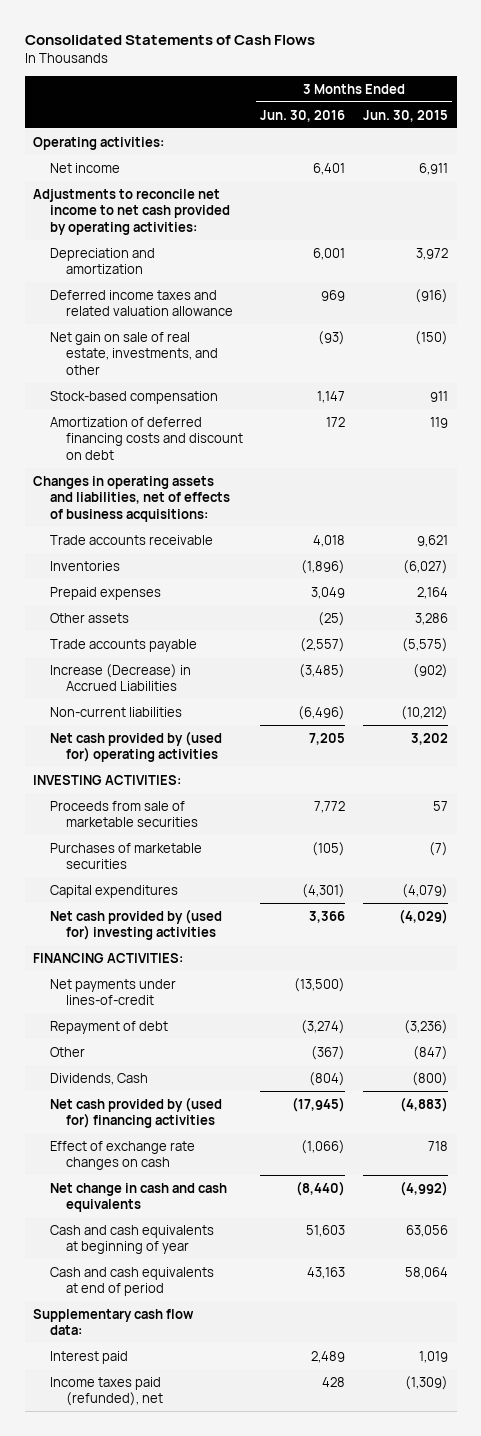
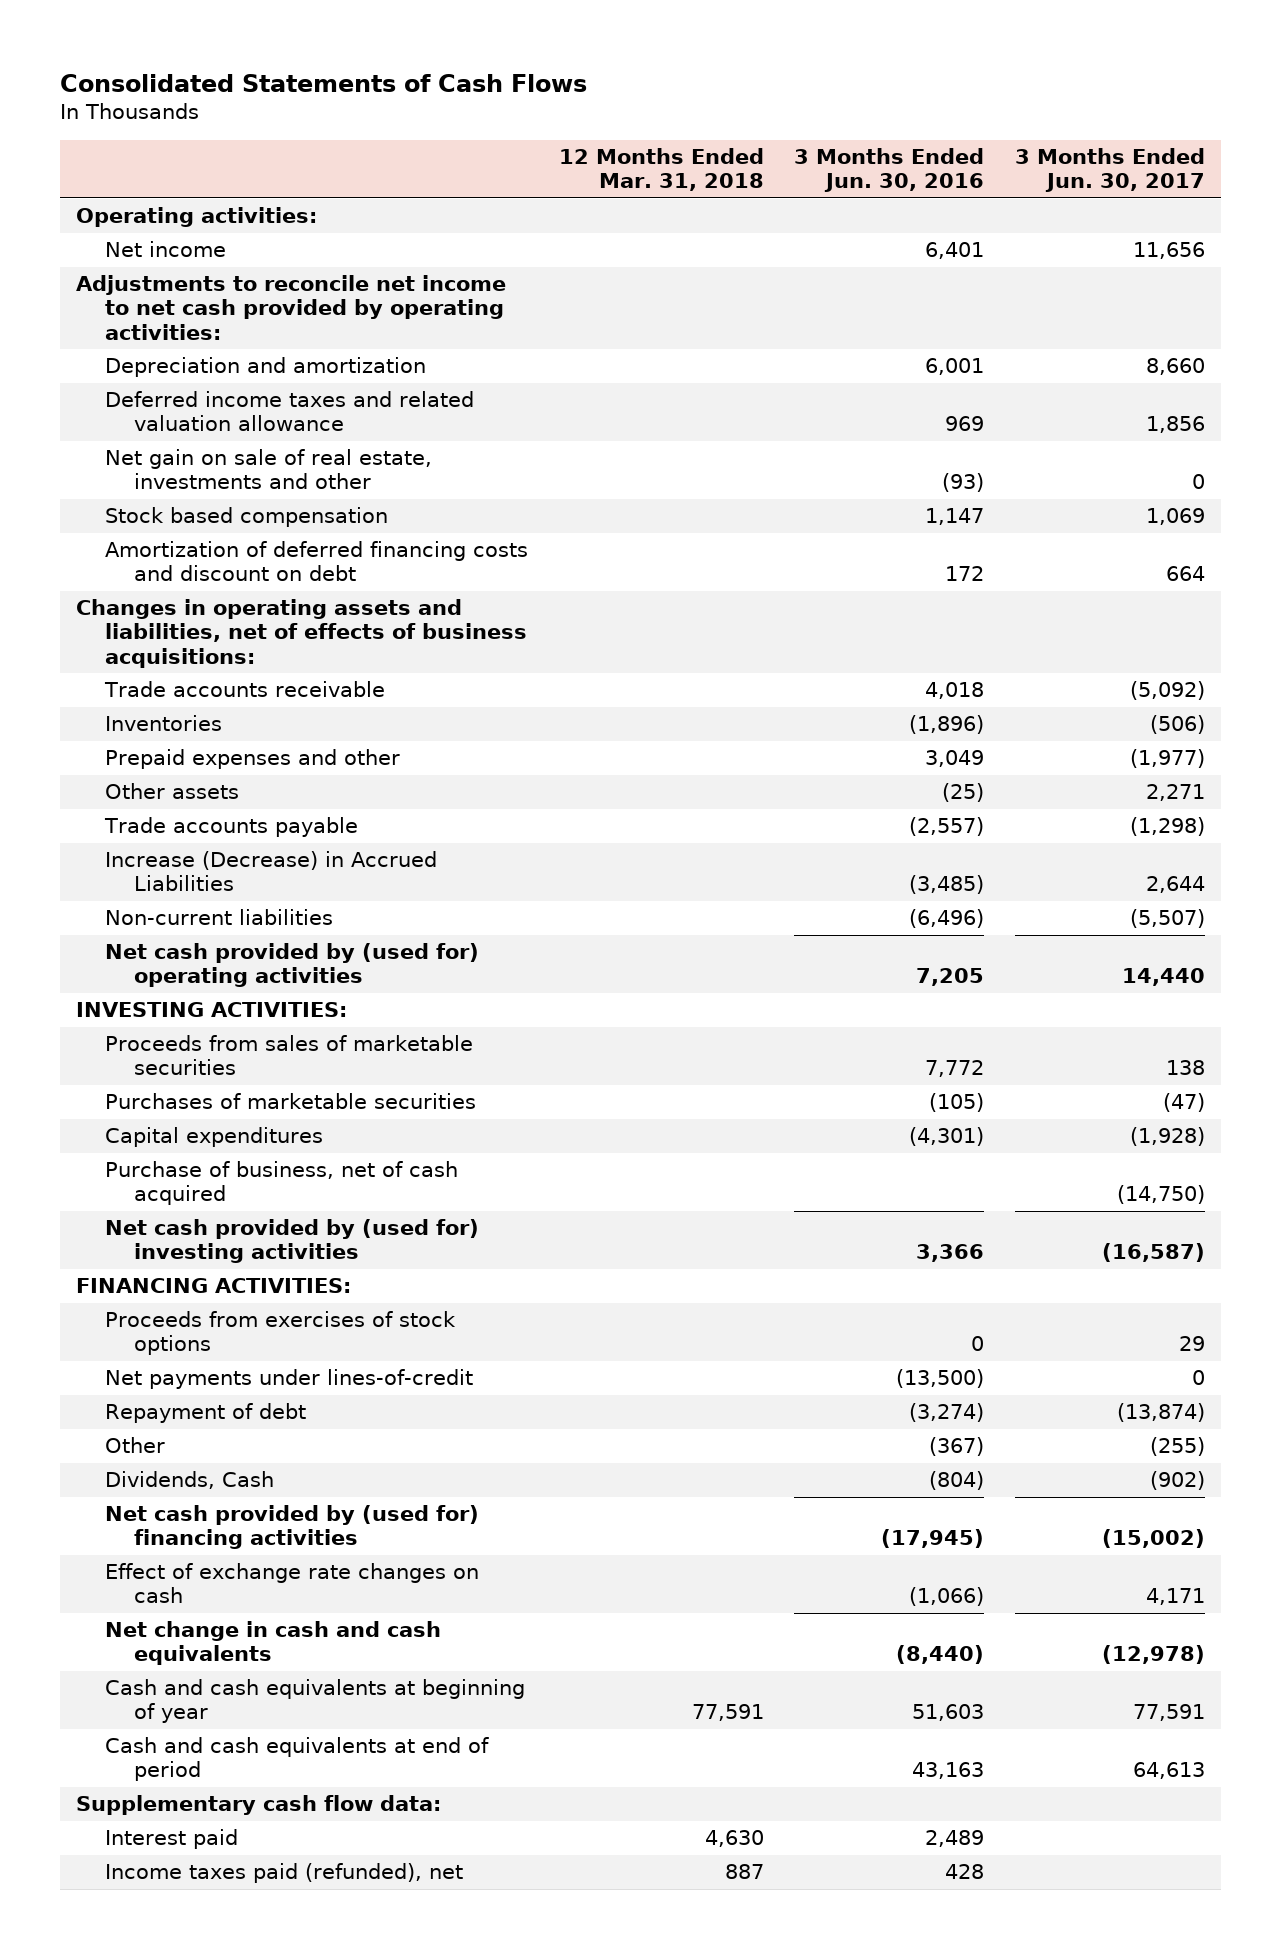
[362,109,448,122] Jun. 30, 2015 -> none
none -> [558,148,764,192] 12 Months Ended Mar. 31, 2018
none -> [1015,148,1206,193] 3 Months Ended Jun. 30, 2017
[49,331,218,376] Net gain on sale of real estate, investments, and other -> [104,449,432,490] Net gain on sale of real estate, investments and other
[49,390,218,404] Stock-based compensation -> [104,507,388,528] Stock based compensation
[49,586,161,600] Prepaid expenses -> [104,749,400,770] Prepaid expenses and other
[49,800,198,828] Proceeds from sale of marketable securities -> [104,1035,473,1076] Proceeds from sales of marketable securities
none -> [104,1161,458,1206] Purchase of business, net of cash acquired
none -> [104,1311,456,1356] Proceeds from exercises of stock options

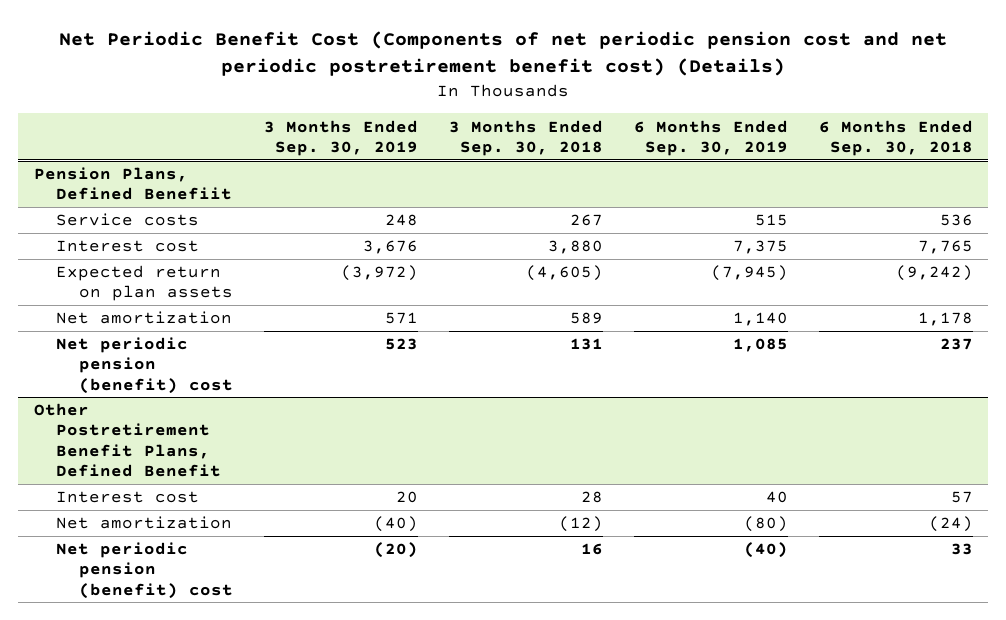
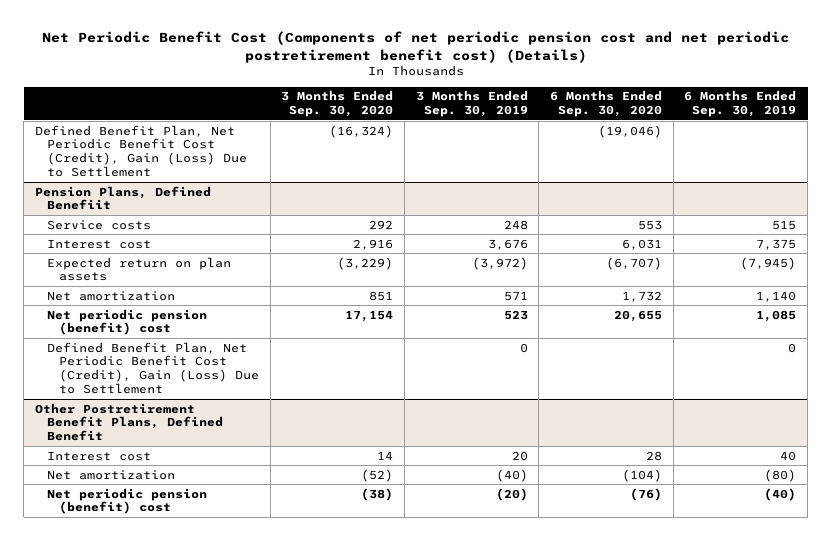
[448,119,603,156] 3 Months Ended Sep. 30, 2018 -> none
[818,119,973,156] 6 Months Ended Sep. 30, 2018 -> none
none -> [281,90,394,118] 3 Months Ended Sep. 30, 2020
none -> [550,90,663,118] 6 Months Ended Sep. 30, 2020
none -> [34,124,247,178] Defined Benefit Plan, Net Periodic Benefit Cost (Credit), Gain (Loss) Due to Settlement
none -> [46,341,260,395] Defined Benefit Plan, Net Periodic Benefit Cost (Credit), Gain (Loss) Due to Settlement

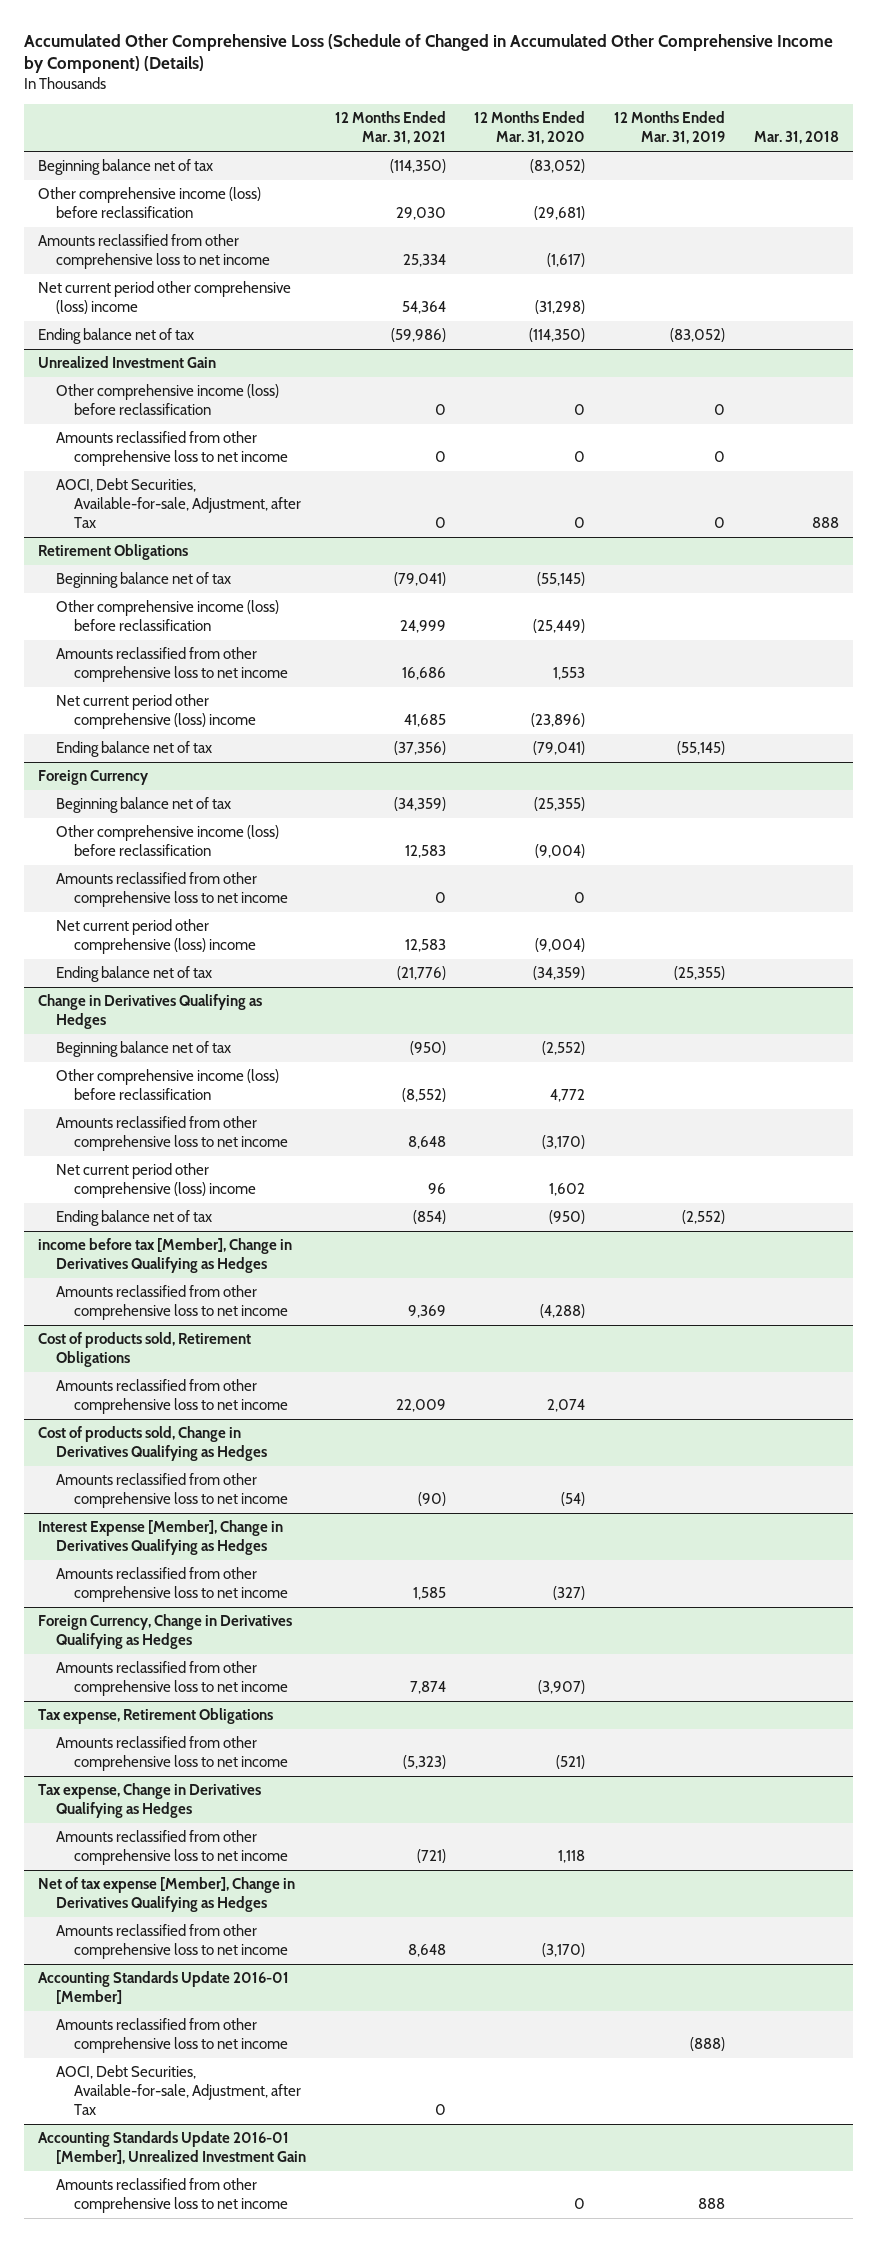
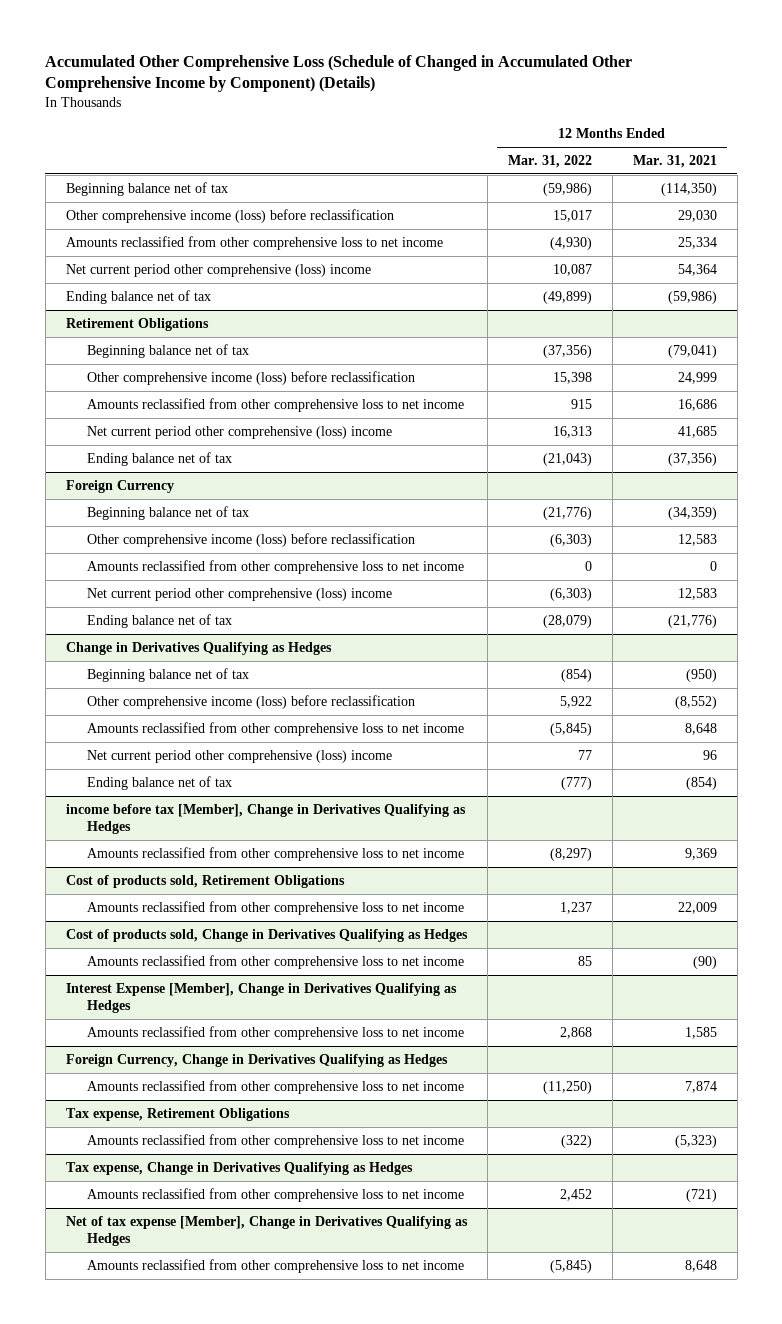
[474,111,586,145] 12 Months Ended Mar. 31, 2020 -> none
[614,111,726,145] 12 Months Ended Mar. 31, 2019 -> none
[753,131,839,145] Mar. 31, 2018 -> none
none -> [507,154,592,168] Mar. 31, 2022
[37,356,216,369] Unrealized Investment Gain -> none
[55,384,279,416] Other comprehensive income (loss) before reclassification -> none
[55,431,288,467] Amounts reclassified from other comprehensive loss to net income -> none
[55,478,301,529] AOCI, Debt Securities, Available-for-sale, Adjustment, after Tax -> none
[37,1971,289,2005] Accounting Standards Update 2016-01 [Member] -> none
[55,2018,288,2054] Amounts reclassified from other comprehensive loss to net income -> none
[55,2065,301,2116] AOCI, Debt Securities, Available-for-sale, Adjustment, after Tax -> none
[37,2131,306,2165] Accounting Standards Update 2016-01 [Member], Unrealized Investment Gain -> none
[55,2178,288,2214] Amounts reclassified from other comprehensive loss to net income -> none

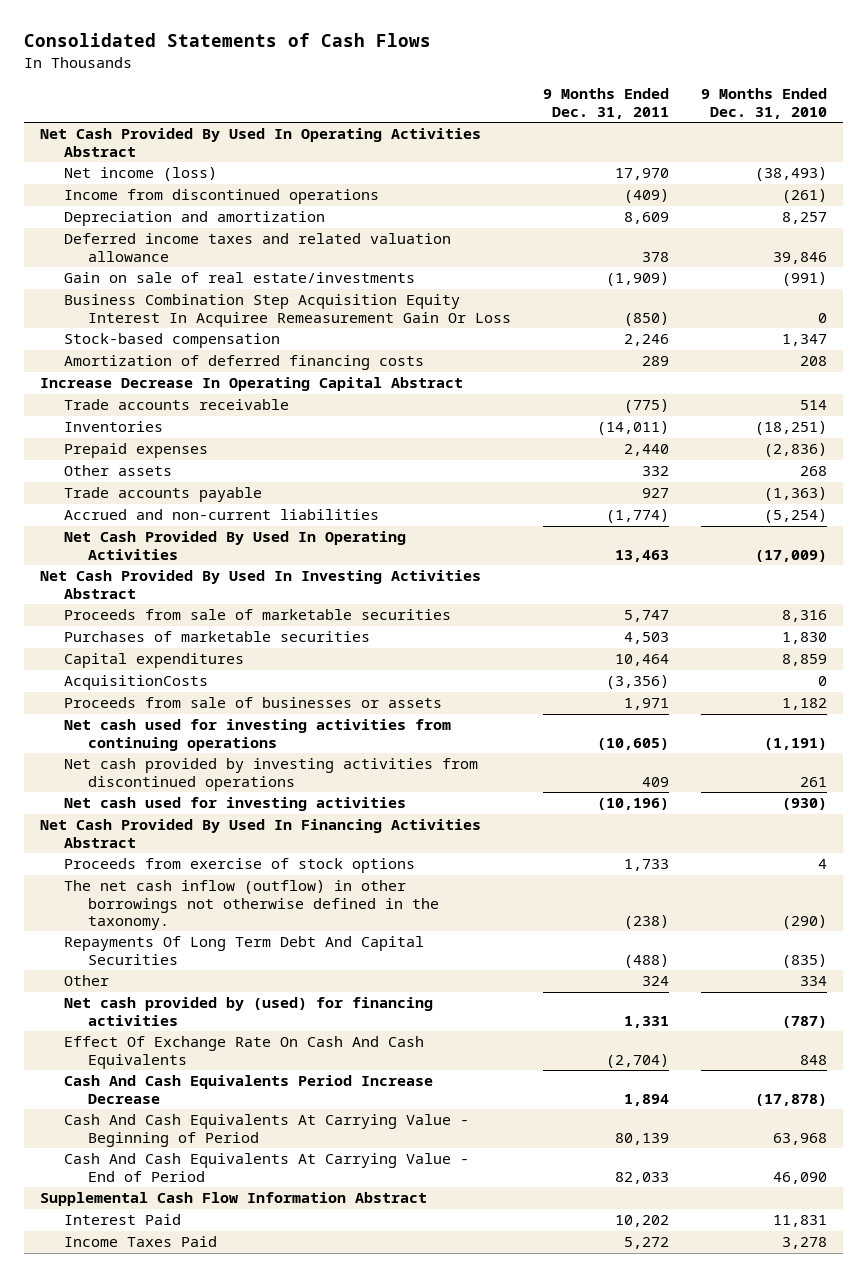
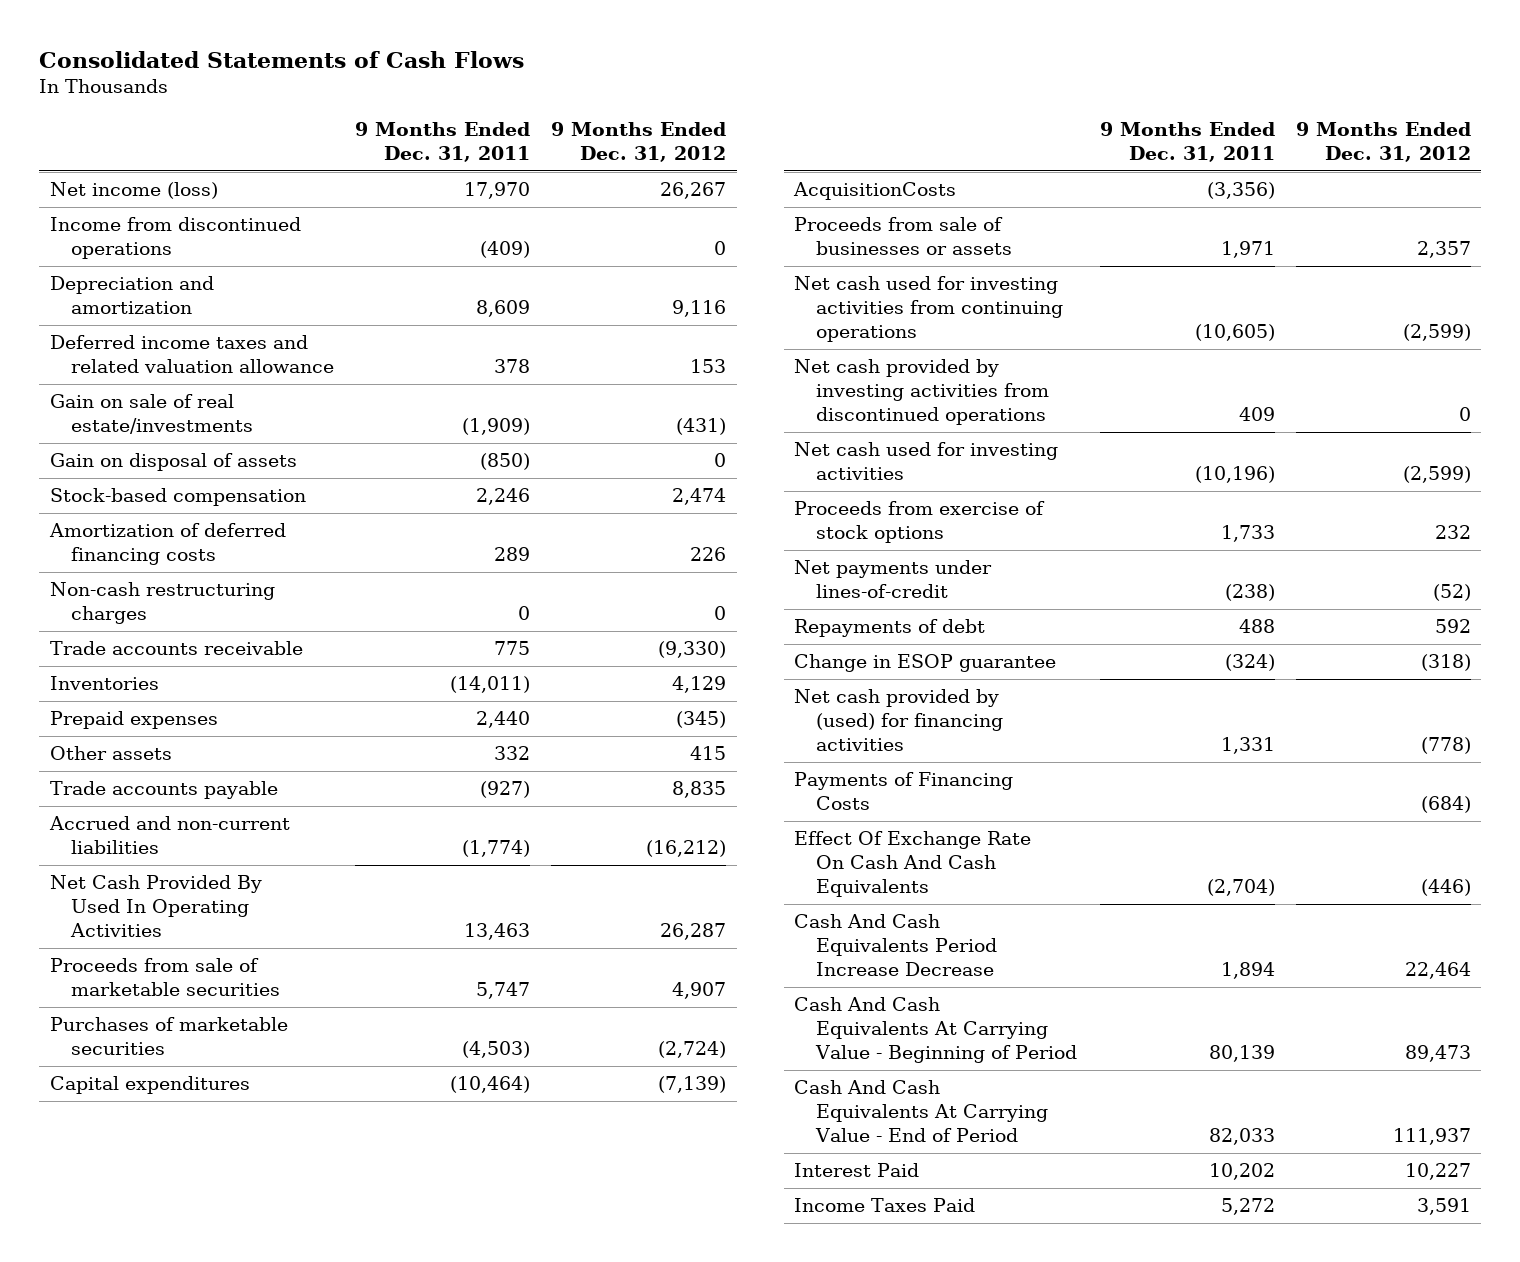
[700,88,827,119] 9 Months Ended Dec. 31, 2010 -> none
none -> [551,121,727,163] 9 Months Ended Dec. 31, 2012
[40,128,482,157] Net Cash Provided By Used In Operating Activities Abstract -> none
[63,294,511,327] Business Combination Step Acquisition Equity Interest In Acquiree Remeasurement Gain Or Loss -> none
none -> [49,453,297,472] Gain on disposal of assets
[40,377,464,392] Increase Decrease In Operating Capital Abstract -> none
none -> [49,582,275,625] Non-cash restructuring charges
[623,399,669,414] (775) -> [494,641,531,656] 775
[641,488,669,499] 927 -> [480,781,531,799] (927)
[40,570,482,599] Net Cash Provided By Used In Investing Activities Abstract -> none
[623,632,669,645] 4,503 -> [462,1041,531,1059] (4,503)
[614,654,669,667] 10,464 -> [450,1076,531,1094] (10,464)
[40,819,482,848] Net Cash Provided By Used In Financing Activities Abstract -> none
[63,975,109,987] Other -> none
[63,880,439,931] The net cash inflow (outflow) in other borrowings not otherwise defined in the taxonomy. -> [794,560,993,599] Net payments under lines-of-credit
[63,936,424,965] Repayments Of Long Term Debt And Capital Securities -> [794,619,986,638] Repayments of debt
[623,953,669,968] (488) -> [1238,619,1275,634] 488
none -> [794,654,1057,673] Change in ESOP guarantee
none -> [794,772,1014,811] Payments of Financing Costs
[40,1192,428,1207] Supplemental Cash Flow Information Abstract -> none

